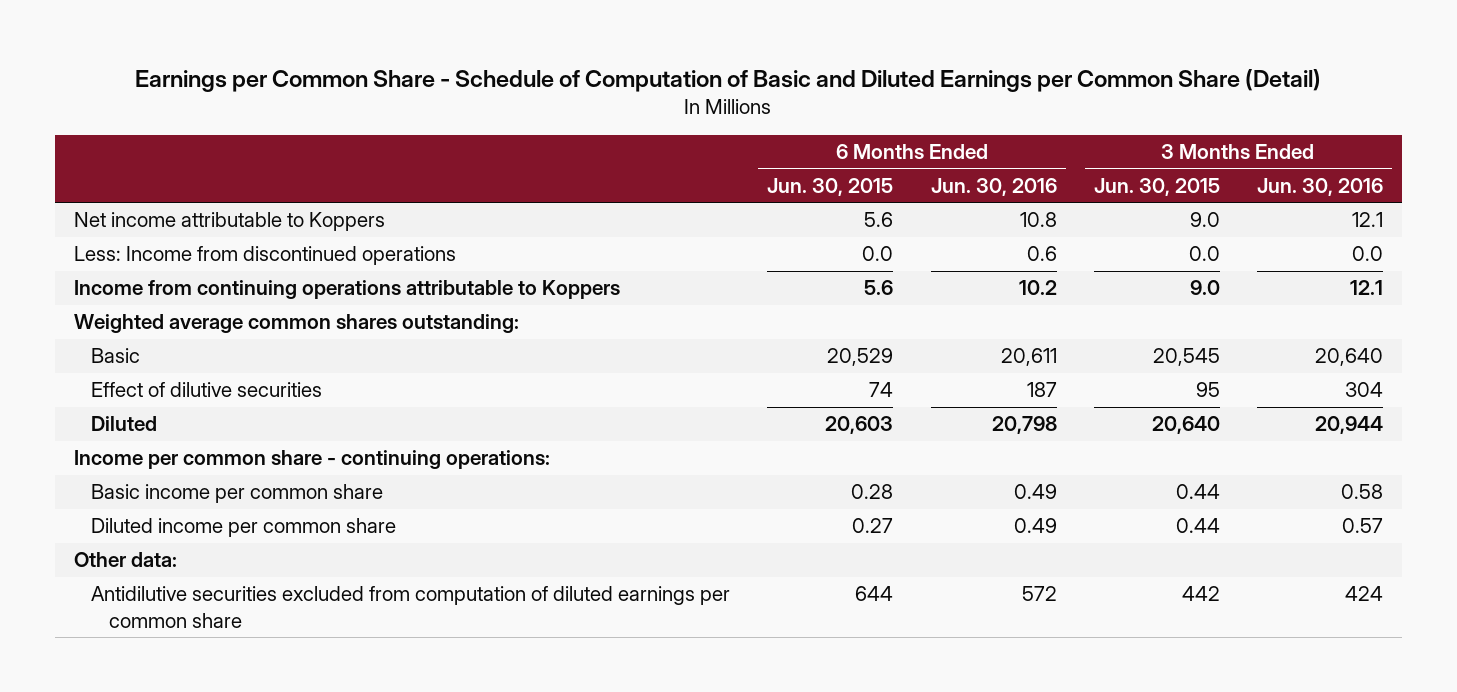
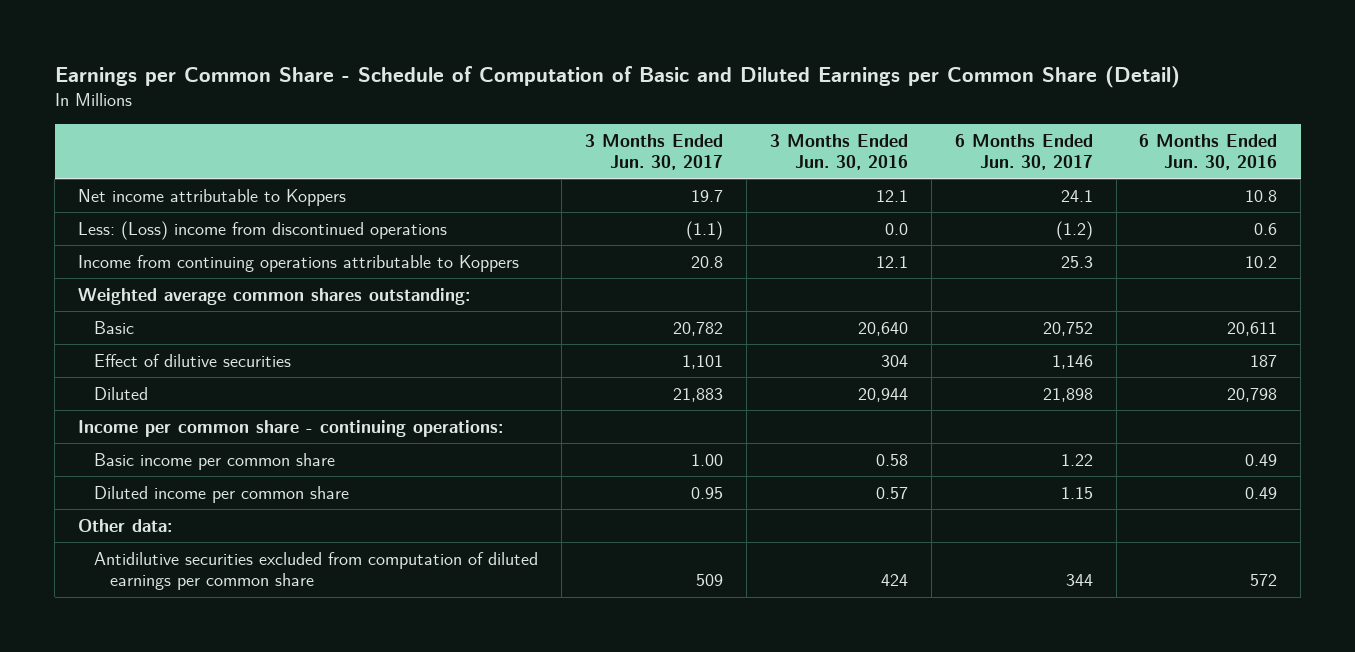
[767,177,894,196] Jun. 30, 2015 -> none
[1093,177,1220,196] Jun. 30, 2015 -> none
none -> [584,133,723,170] 3 Months Ended Jun. 30, 2017
none -> [954,133,1093,170] 6 Months Ended Jun. 30, 2017
[73,246,456,266] Less: Income from discontinued operations -> [77,220,447,240] Less: (Loss) income from discontinued operations

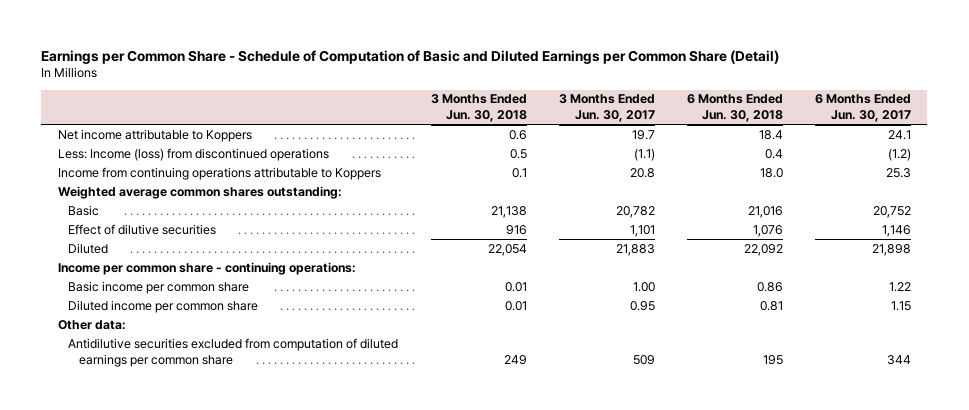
[769,133,908,170] 3 Months Ended Jun. 30, 2016 -> none
[1139,133,1278,170] 6 Months Ended Jun. 30, 2016 -> none
none -> [430,94,527,123] 3 Months Ended Jun. 30, 2018
none -> [686,94,783,123] 6 Months Ended Jun. 30, 2018
[77,220,447,240] Less: (Loss) income from discontinued operations -> [57,147,329,161] Less: Income (loss) from discontinued operations

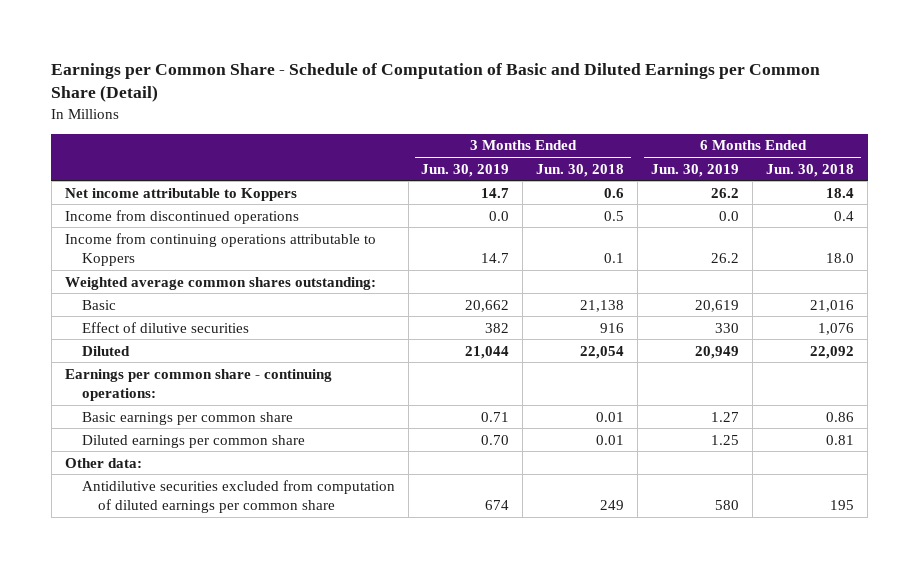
[558,94,655,123] 3 Months Ended Jun. 30, 2017 -> none
[815,94,912,123] 6 Months Ended Jun. 30, 2017 -> none
none -> [421,163,510,177] Jun. 30, 2019
none -> [651,163,740,177] Jun. 30, 2019
[57,147,329,161] Less: Income (loss) from discontinued operations -> [64,209,299,224] Income from discontinued operations
[57,261,356,275] Income per common share - continuing operations: -> [64,368,332,402] Earnings per common share - continuing operations:
[68,280,250,294] Basic income per common share -> [81,411,293,425] Basic earnings per common share
[68,299,259,313] Diluted income per common share -> [81,434,305,448] Diluted earnings per common share

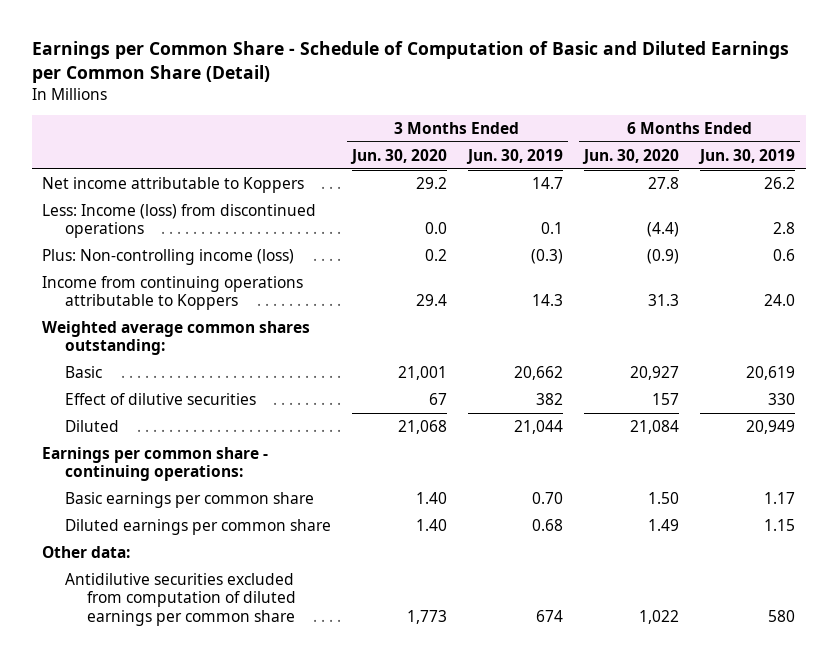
[536,163,625,177] Jun. 30, 2018 -> none
[766,163,855,177] Jun. 30, 2018 -> none
none -> [349,148,447,164] Jun. 30, 2020
none -> [582,148,680,164] Jun. 30, 2020
[64,209,299,224] Income from discontinued operations -> [42,203,317,239] Less: Income (loss) from discontinued operations
[489,210,510,221] 0.0 -> [540,222,563,235] 0.1
[719,210,740,221] 0.0 -> [773,222,796,235] 2.8
none -> [42,248,295,265] Plus: Non-controlling income (loss)
[481,253,510,264] 14.7 -> [531,294,563,307] 14.3
[711,253,740,264] 26.2 -> [764,294,796,307] 24.0
[481,411,510,422] 0.71 -> [531,491,563,504] 0.70
[711,411,740,422] 1.27 -> [764,491,796,504] 1.17
[481,434,510,445] 0.70 -> [531,518,563,531] 0.68
[711,434,740,445] 1.25 -> [764,518,796,531] 1.15

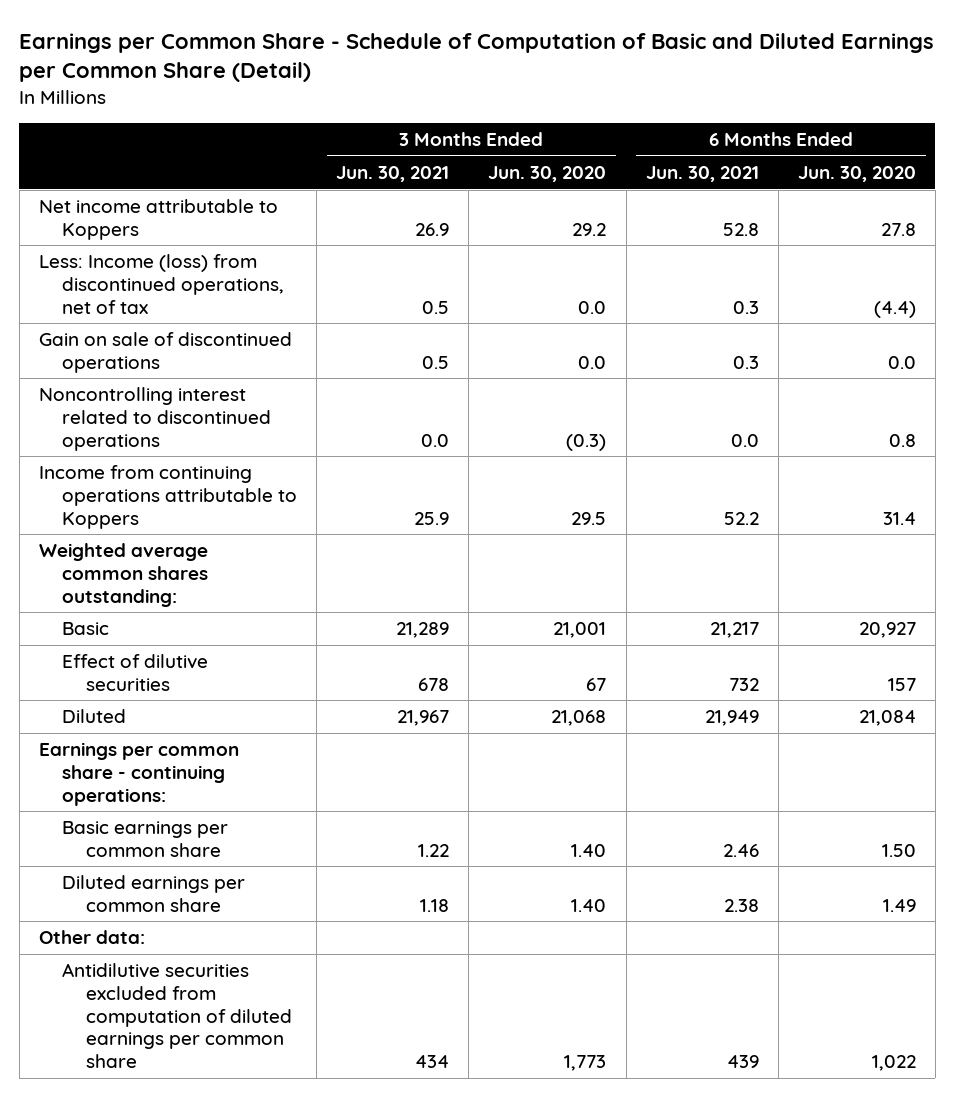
[465,148,563,164] Jun. 30, 2019 -> none
[698,148,796,164] Jun. 30, 2019 -> none
none -> [336,165,450,182] Jun. 30, 2021
none -> [645,165,759,182] Jun. 30, 2021
[42,248,295,265] Plus: Non-controlling income (loss) -> none
[42,203,317,239] Less: Income (loss) from discontinued operations -> [38,254,285,314] Less: Income (loss) from discontinued operations, net of tax
none -> [38,332,292,373] Gain on sale of discontinued operations
none -> [38,387,272,451] Noncontrolling interest related to discontinued operations
[415,294,447,307] 29.4 -> [571,511,607,525] 29.5
[648,294,680,307] 31.3 -> [882,511,916,525] 31.4

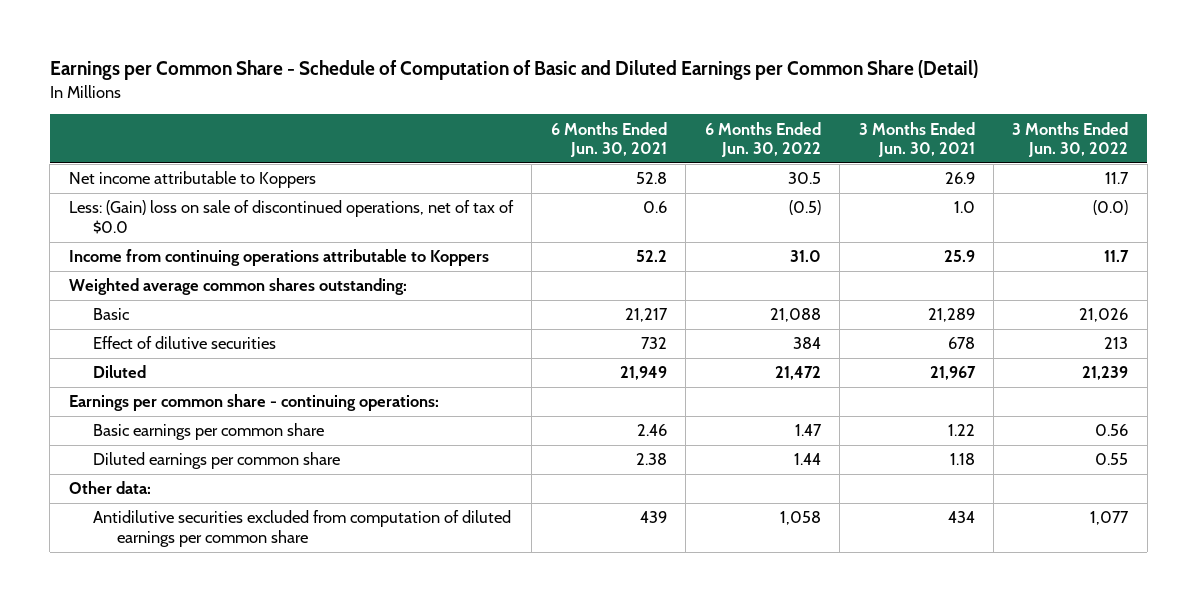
[488,165,607,182] Jun. 30, 2020 -> none
[797,165,916,182] Jun. 30, 2020 -> none
none -> [704,121,821,157] 6 Months Ended Jun. 30, 2022
none -> [1012,121,1129,157] 3 Months Ended Jun. 30, 2022
[38,332,292,373] Gain on sale of discontinued operations -> none
[38,387,272,451] Noncontrolling interest related to discontinued operations -> none
[38,254,285,314] Less: Income (loss) from discontinued operations, net of tax -> [68,200,514,234] Less: (Gain) loss on sale of discontinued operations, net of tax of $0.0
[422,300,450,314] 0.5 -> [953,201,975,214] 1.0
[732,300,759,314] 0.3 -> [642,201,667,214] 0.6

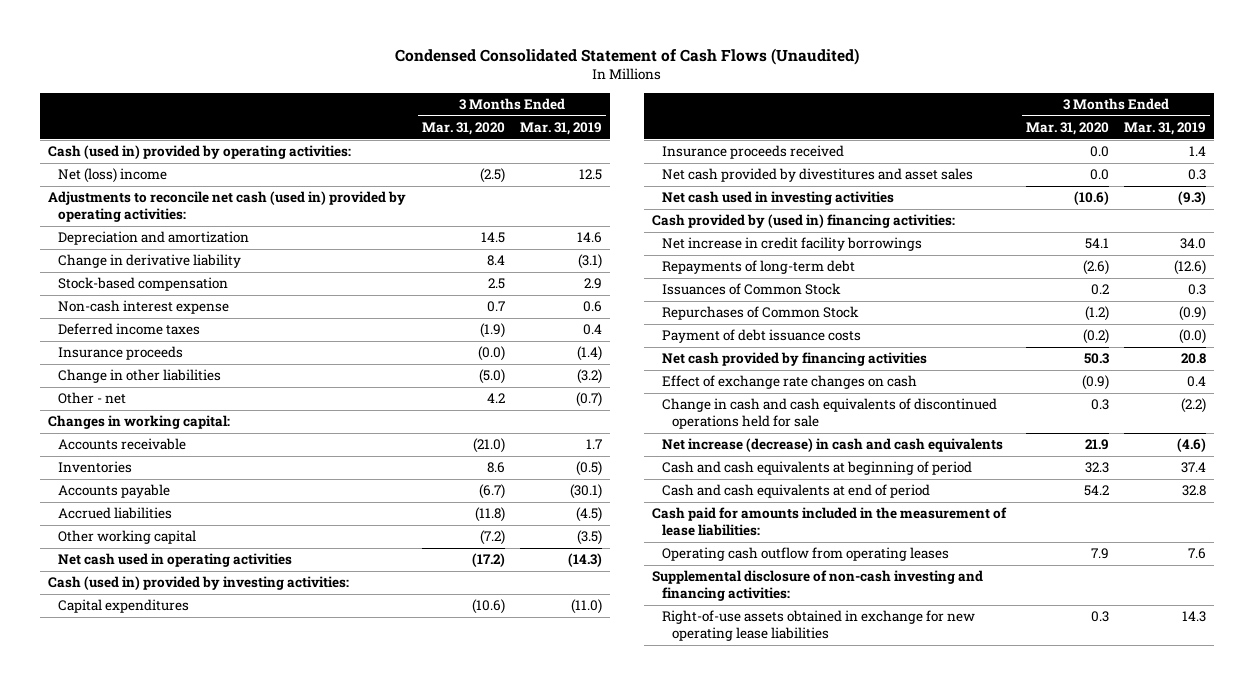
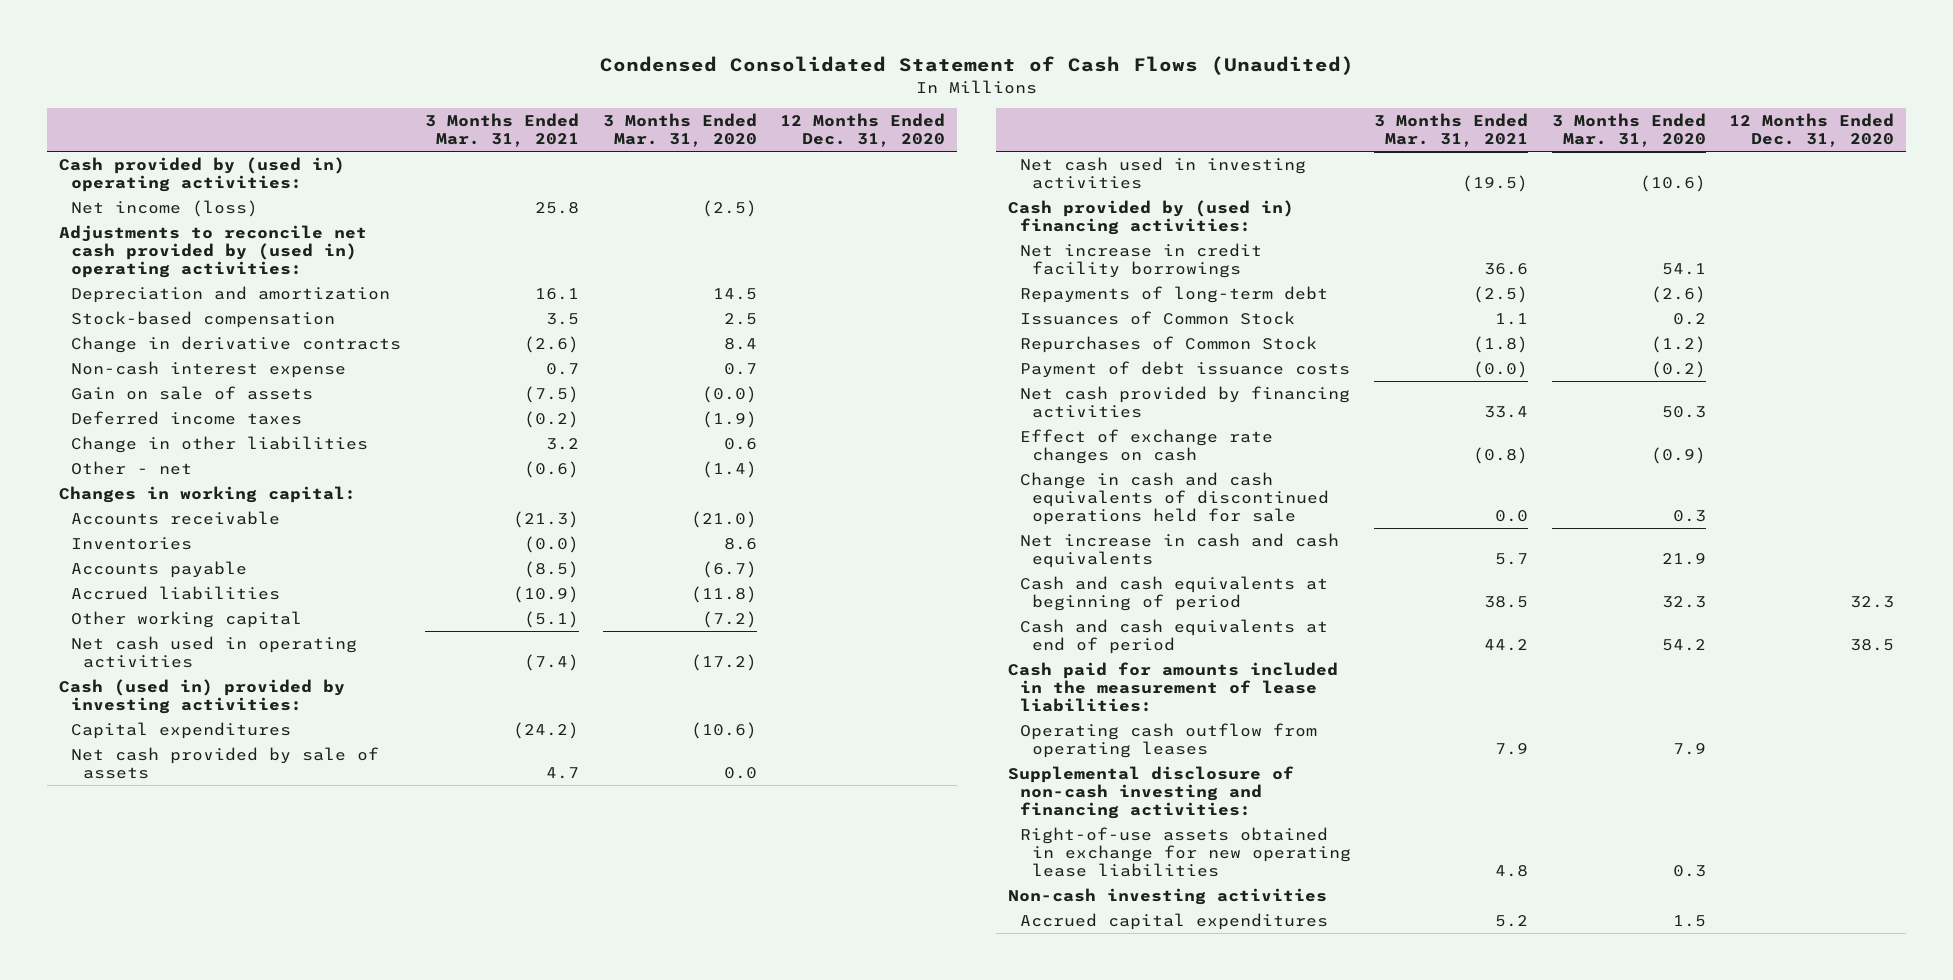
[520,122,603,136] Mar. 31, 2019 -> none
none -> [425,113,580,148] 3 Months Ended Mar. 31, 2021
none -> [780,113,946,148] 12 Months Ended Dec. 31, 2020
[48,145,352,160] Cash (used in) provided by operating activities: -> [58,156,345,192] Cash provided by (used in) operating activities:
[58,168,168,184] Net (loss) income -> [70,199,258,217] Net income (loss)
[48,191,407,223] Adjustments to reconcile net cash (used in) provided by operating activities: -> [58,224,367,279] Adjustments to reconcile net cash provided by (used in) operating activities:
[58,254,242,269] Change in derivative liability -> none
none -> [70,335,401,353] Change in derivative contracts
none -> [70,385,313,400] Gain on sale of assets
[58,346,184,361] Insurance proceeds -> none
[478,369,505,385] (5.0) -> [723,437,757,450] 0.6
[486,393,505,404] 4.2 -> [701,460,757,478] (1.4)
[661,145,844,160] Insurance proceeds received -> none
[661,168,973,183] Net cash provided by divestitures and asset sales -> [70,746,379,779] Net cash provided by sale of assets
[661,438,1003,453] Net increase (decrease) in cash and cash equivalents -> [1019,532,1339,568] Net increase in cash and cash equivalents
none -> [1007,887,1327,905] Non-cash investing activities
none -> [1019,912,1328,930] Accrued capital expenditures

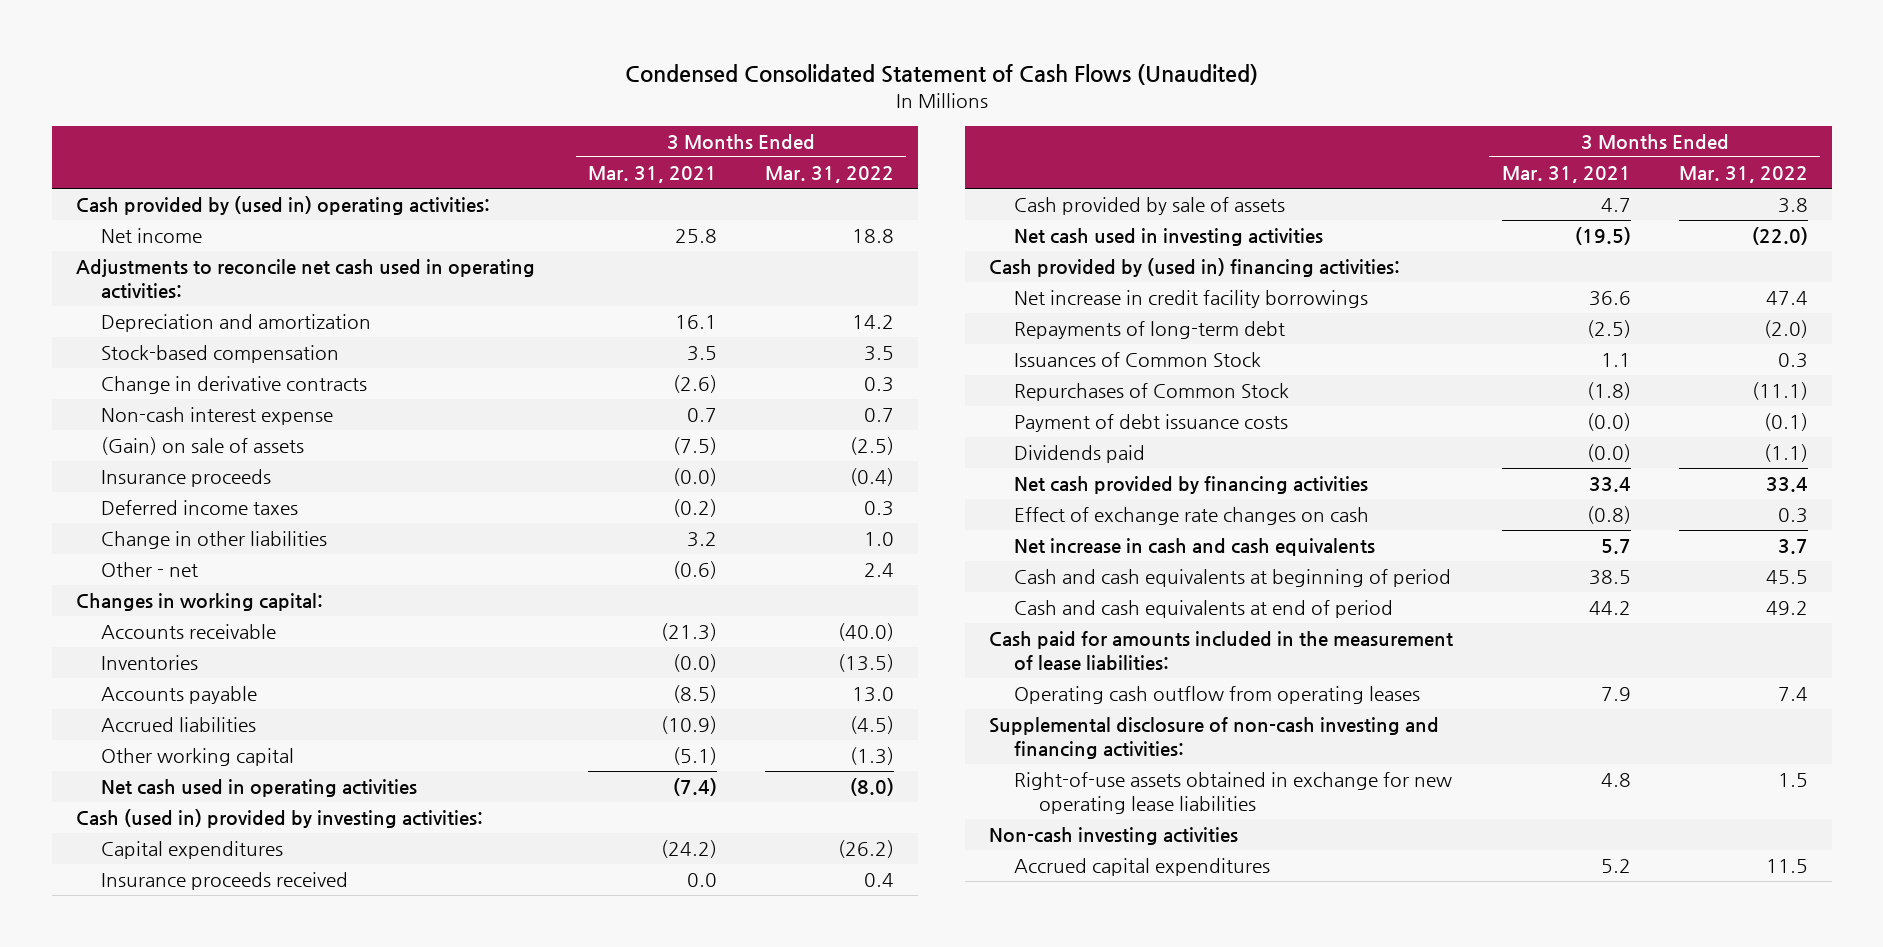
[602,113,757,148] 3 Months Ended Mar. 31, 2020 -> none
[780,113,946,148] 12 Months Ended Dec. 31, 2020 -> none
none -> [764,166,894,184] Mar. 31, 2022
[70,199,258,217] Net income (loss) -> [100,228,202,244] Net income
[58,224,367,279] Adjustments to reconcile net cash provided by (used in) operating activities: -> [75,259,535,300] Adjustments to reconcile net cash used in operating activities:
[70,385,313,400] Gain on sale of assets -> [100,437,304,456] (Gain) on sale of assets
none -> [100,469,271,488] Insurance proceeds
none -> [100,872,348,891] Insurance proceeds received
[70,746,379,779] Net cash provided by sale of assets -> [1014,197,1286,216] Cash provided by sale of assets
none -> [1014,445,1146,464] Dividends paid
[1019,471,1330,526] Change in cash and cash equivalents of discontinued operations held for sale -> none

